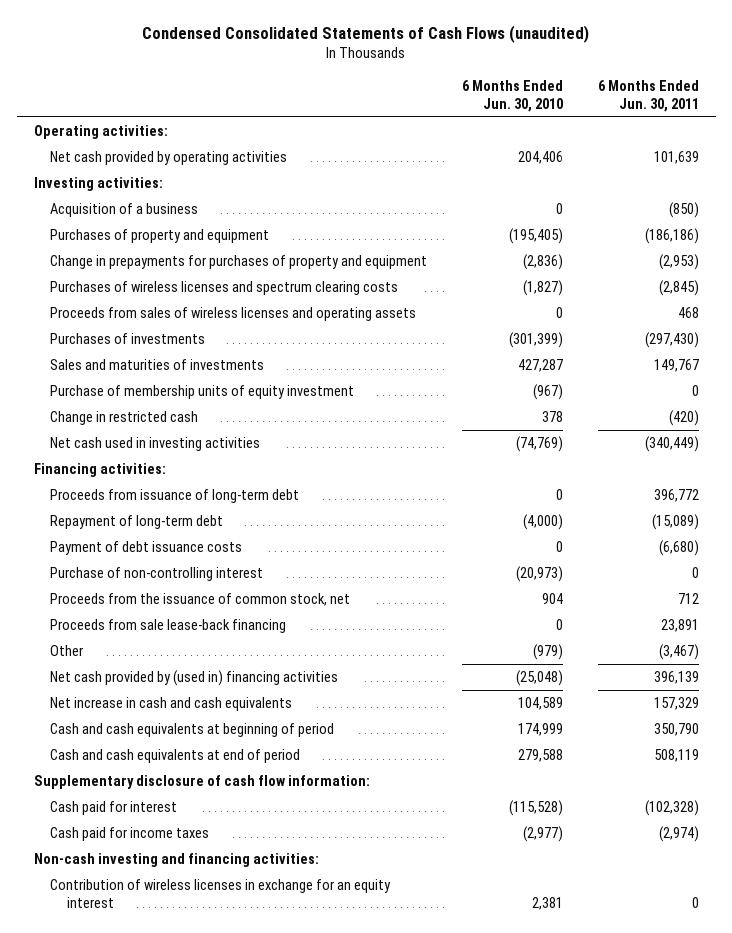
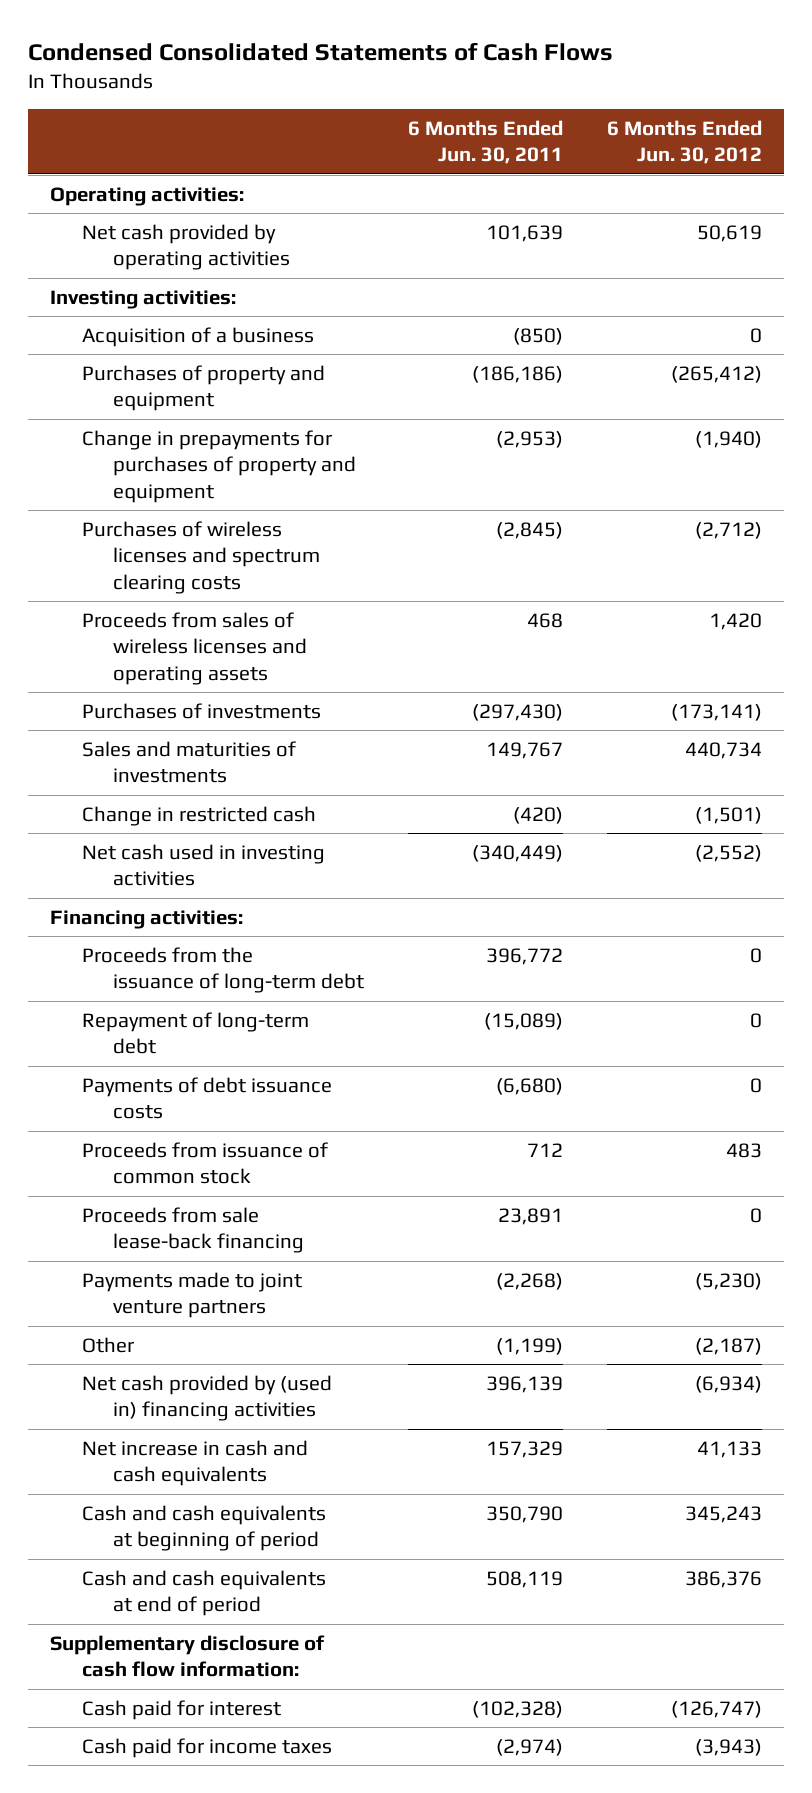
[142,24,590,43] Condensed Consolidated Statements of Cash Flows (unaudited) -> [28,42,614,62] Condensed Consolidated Statements of Cash Flows
[462,79,564,112] 6 Months Ended Jun. 30, 2010 -> none
none -> [606,119,762,165] 6 Months Ended Jun. 30, 2012
[50,385,355,400] Purchase of membership units of equity investment -> none
[50,489,300,504] Proceeds from issuance of long-term debt -> [81,946,365,994] Proceeds from the issuance of long-term debt
[50,567,264,582] Purchase of non-controlling interest -> none
[50,541,243,556] Payment of debt issuance costs -> [81,1076,332,1120] Payments of debt issuance costs
[50,593,351,607] Proceeds from the issuance of common stock, net -> [81,1141,328,1185] Proceeds from issuance of common stock
none -> [81,1271,302,1319] Payments made to joint venture partners
[658,644,699,661] (3,467) -> [495,1337,563,1355] (1,199)
[33,853,319,868] Non-cash investing and financing activities: -> none
[50,879,392,909] Contribution of wireless licenses in exchange for an equity interest -> none

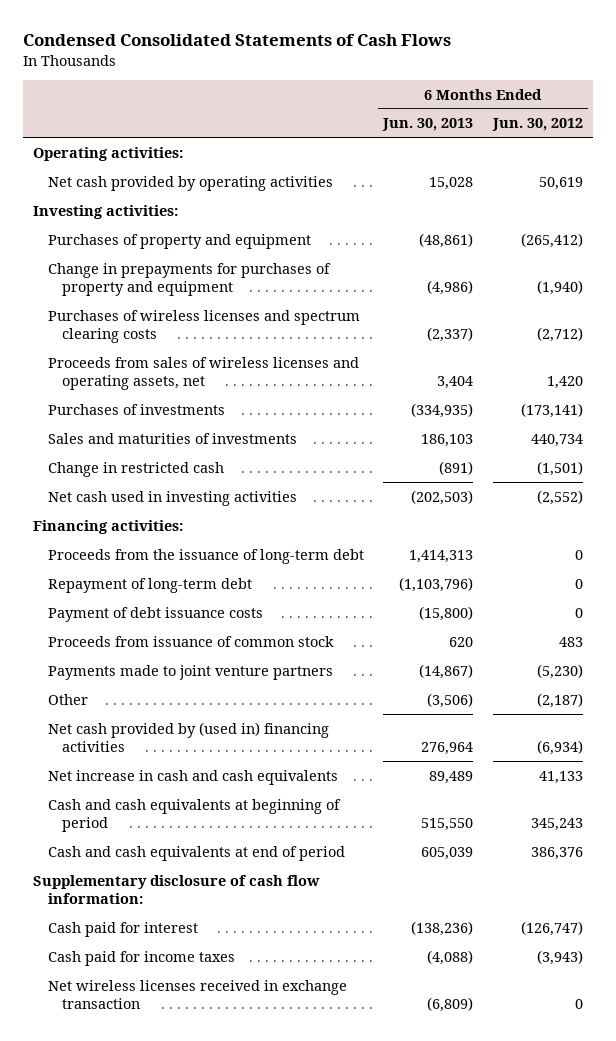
[407,119,563,165] 6 Months Ended Jun. 30, 2011 -> none
none -> [382,118,474,132] Jun. 30, 2013
[81,326,314,347] Acquisition of a business -> none
[81,611,308,685] Proceeds from sales of wireless licenses and operating assets -> [47,356,359,391] Proceeds from sales of wireless licenses and operating assets, net
[81,1076,332,1120] Payments of debt issuance costs -> [47,606,263,622] Payment of debt issuance costs
[81,1206,305,1254] Proceeds from sale lease-back financing -> none
none -> [47,979,347,1010] Net wireless licenses received in exchange transaction

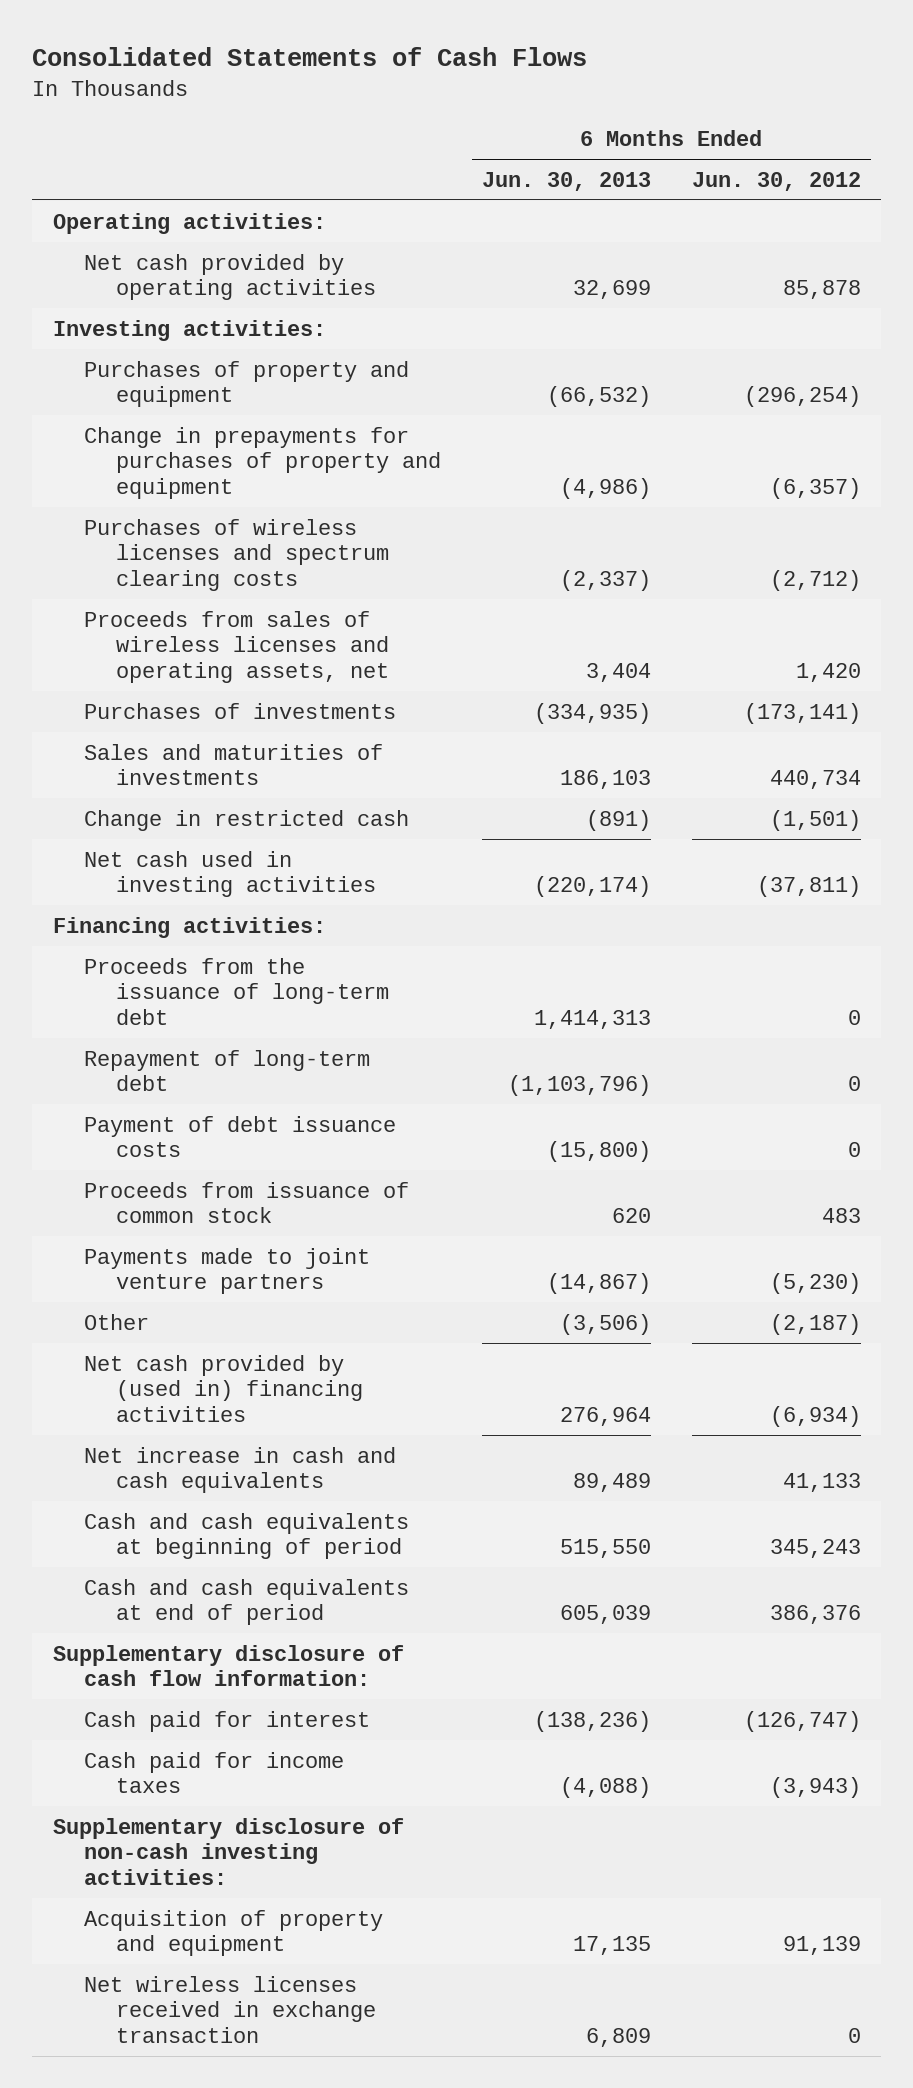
[23,33,452,46] Condensed Consolidated Statements of Cash Flows -> [32,47,588,67] Consolidated Statements of Cash Flows
[429,176,474,190] 15,028 -> [572,280,651,300] 32,699
[538,176,583,190] 50,619 -> [782,280,861,300] 85,878
[419,232,474,248] (48,861) -> [546,386,651,408] (66,532)
[520,232,583,248] (265,412) -> [743,386,861,408] (296,254)
[536,280,583,296] (1,940) -> [769,478,861,500] (6,357)
[411,489,474,505] (202,503) -> [533,876,651,898] (220,174)
[536,489,583,505] (2,552) -> [756,876,861,898] (37,811)
none -> [52,1817,404,1886] Supplementary disclosure of non-cash investing activities:
none -> [84,1909,384,1957] Acquisition of property and equipment
[427,997,474,1013] (6,809) -> [585,2028,651,2048] 6,809

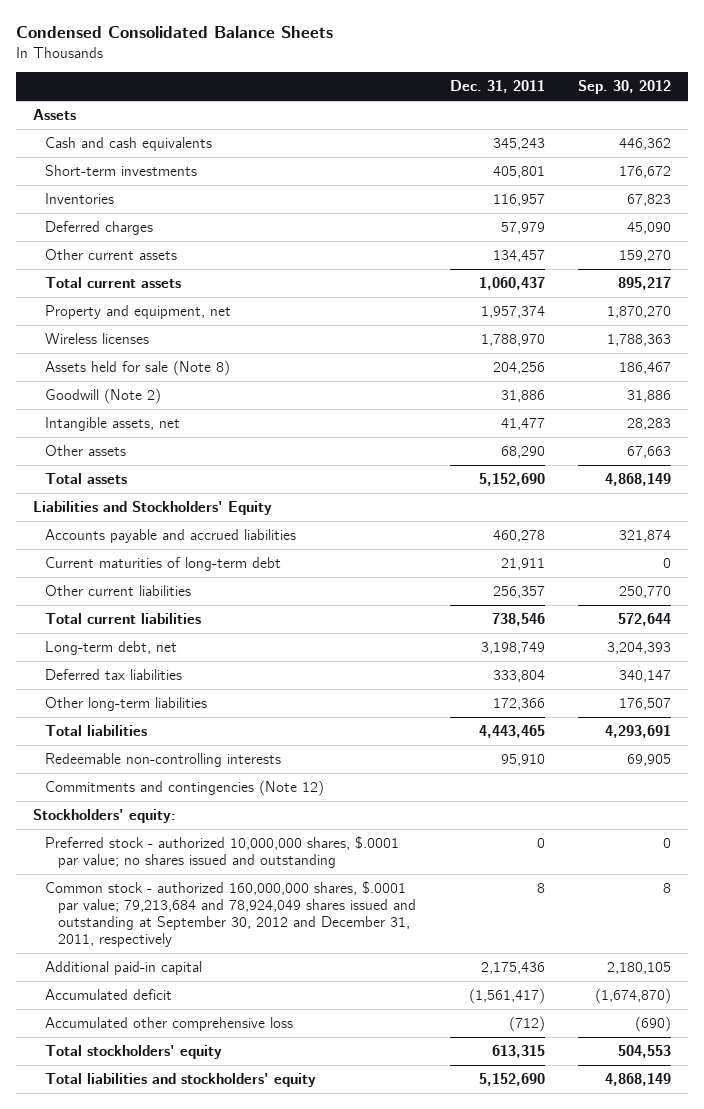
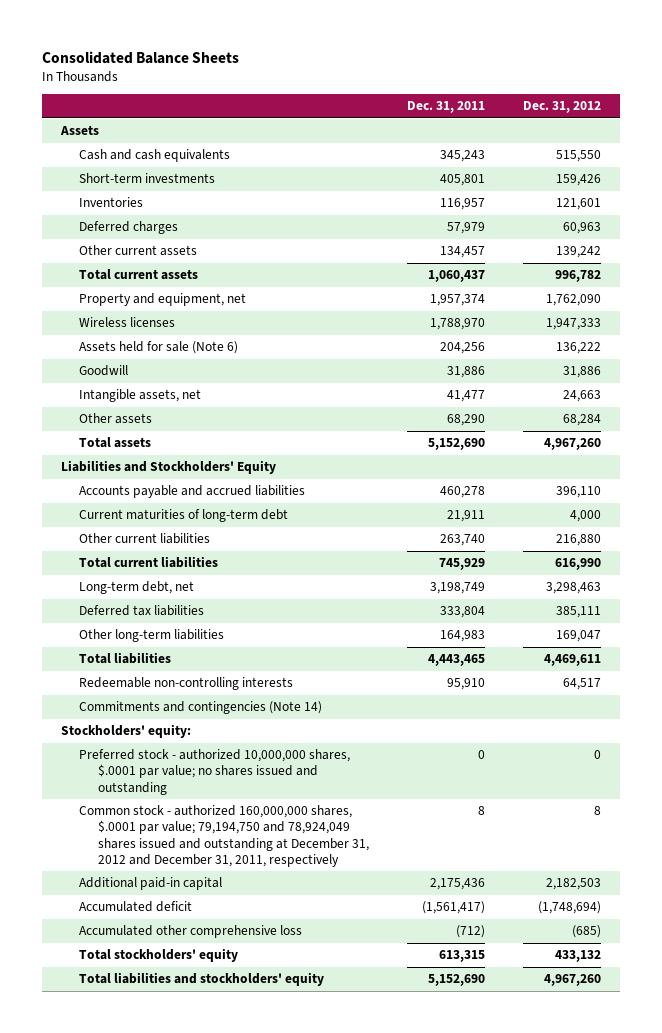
[15,26,333,39] Condensed Consolidated Balance Sheets -> [41,50,239,64] Consolidated Balance Sheets
[578,80,672,95] Sep. 30, 2012 -> none
none -> [522,101,601,114] Dec. 31, 2012
[45,359,231,376] Assets held for sale (Note 8) -> [79,341,239,355] Assets held for sale (Note 6)
[45,387,162,404] Goodwill (Note 2) -> [79,365,129,377] Goodwill
[492,585,545,598] 256,357 -> [439,534,485,547] 263,740
[491,612,545,626] 738,546 -> [438,558,485,571] 745,929
[492,697,545,710] 172,366 -> [439,630,485,643] 164,983
[45,779,325,796] Commitments and contingencies (Note 12) -> [79,701,323,715] Commitments and contingencies (Note 14)
[45,880,416,947] Common stock - authorized 160,000,000 shares, $.0001 par value; 79,213,684 and 78,924,049 shares issued and outstanding at September 30, 2012 and December 31, 2011, respectively -> [79,805,370,868] Common stock - authorized 160,000,000 shares, $.0001 par value; 79,194,750 and 78,924,049 shares issued and outstanding at December 31, 2012 and December 31, 2011, respectively

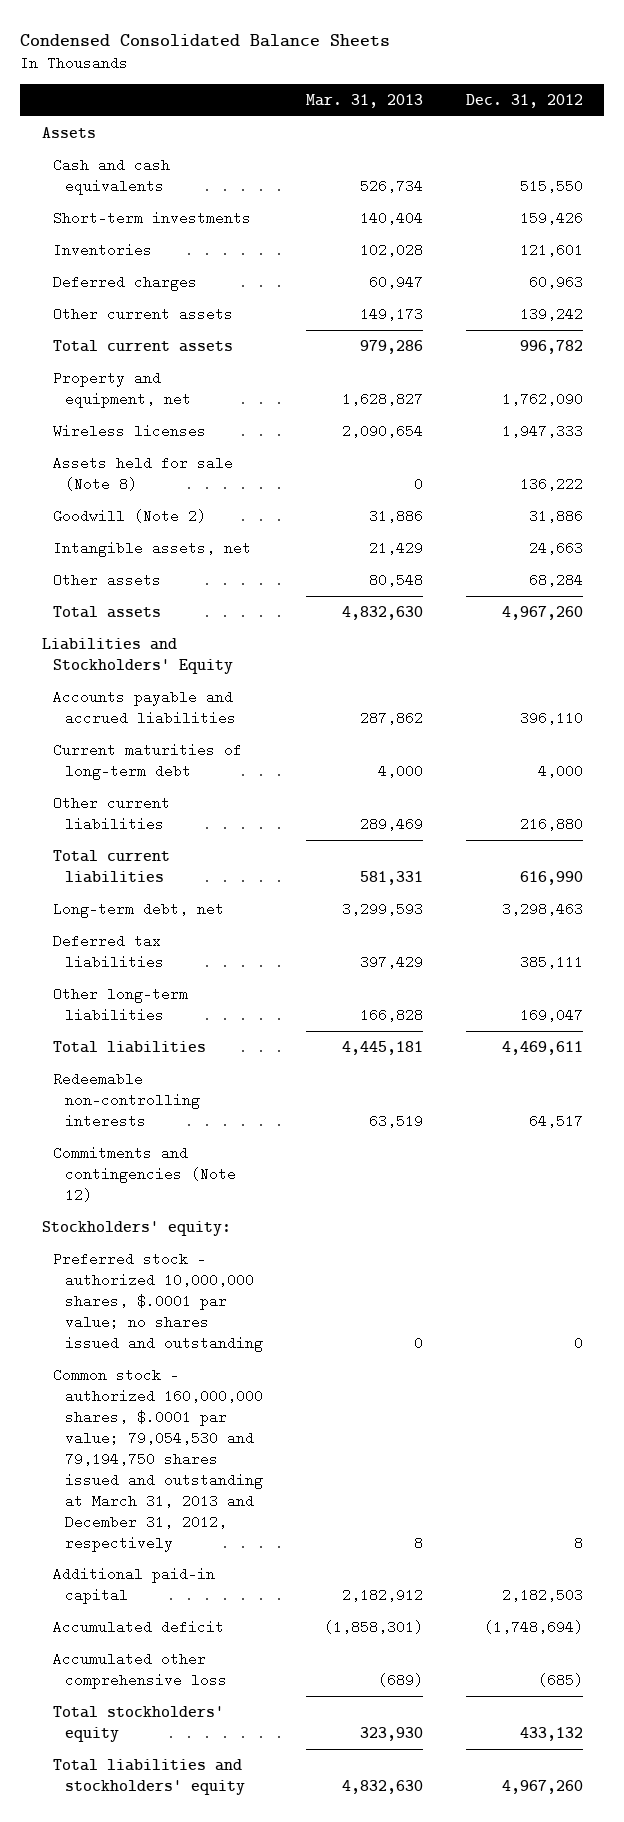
[41,50,239,64] Consolidated Balance Sheets -> [20,33,391,47] Condensed Consolidated Balance Sheets
[406,101,485,114] Dec. 31, 2011 -> none
none -> [305,94,423,109] Mar. 31, 2013
[79,341,239,355] Assets held for sale (Note 6) -> [53,455,234,491] Assets held for sale (Note 8)
[79,365,129,377] Goodwill -> [53,508,207,523] Goodwill (Note 2)
[79,701,323,715] Commitments and contingencies (Note 14) -> [53,1145,236,1202] Commitments and contingencies (Note 12)
[79,805,370,868] Common stock - authorized 160,000,000 shares, $.0001 par value; 79,194,750 and 78,924,049 shares issued and outstanding at December 31, 2012 and December 31, 2011, respectively -> [53,1367,263,1552] Common stock - authorized 160,000,000 shares, $.0001 par value; 79,054,530 and 79,194,750 shares issued and outstanding at March 31, 2013 and December 31, 2012, respectively

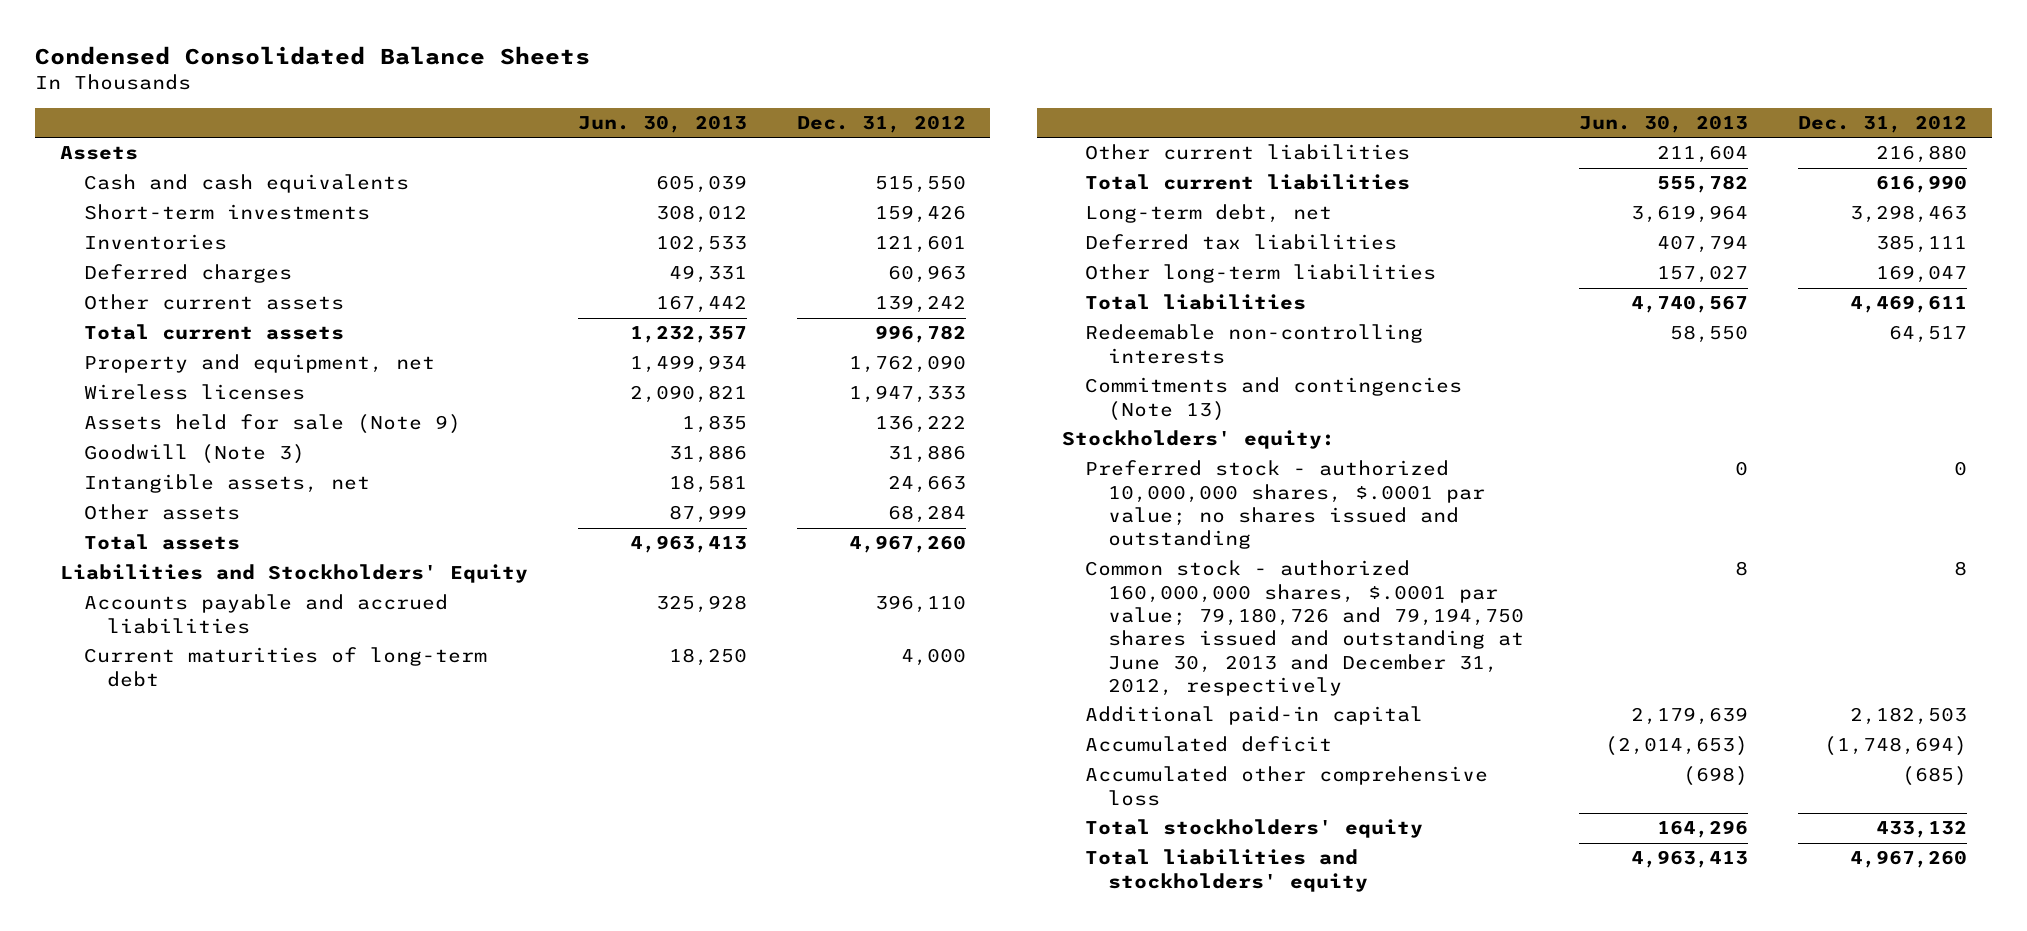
[305,94,423,109] Mar. 31, 2013 -> none
none -> [577,115,747,134] Jun. 30, 2013
[53,455,234,491] Assets held for sale (Note 8) -> [83,414,461,435] Assets held for sale (Note 9)
[53,508,207,523] Goodwill (Note 2) -> [83,444,305,465] Goodwill (Note 3)
[53,1145,236,1202] Commitments and contingencies (Note 12) -> [1084,377,1462,421] Commitments and contingencies (Note 13)
[53,1367,263,1552] Common stock - authorized 160,000,000 shares, $.0001 par value; 79,054,530 and 79,194,750 shares issued and outstanding at March 31, 2013 and December 31, 2012, respectively -> [1084,560,1525,696] Common stock - authorized 160,000,000 shares, $.0001 par value; 79,180,726 and 79,194,750 shares issued and outstanding at June 30, 2013 and December 31, 2012, respectively

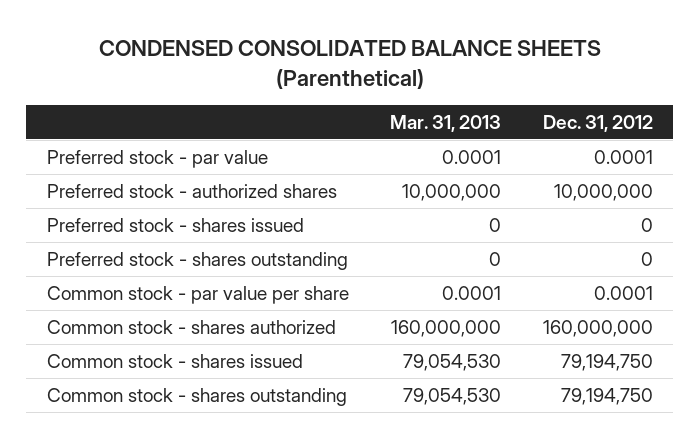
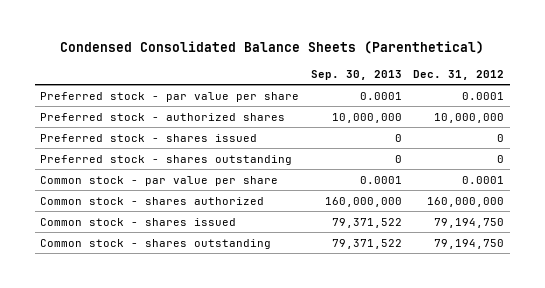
[98,40,601,89] CONDENSED CONSOLIDATED BALANCE SHEETS (Parenthetical) -> [60,40,485,54] Condensed Consolidated Balance Sheets (Parenthetical)
[390,114,502,132] Mar. 31, 2013 -> none
none -> [310,69,402,80] Sep. 30, 2013
[47,150,269,169] Preferred stock - par value -> [40,91,300,102] Preferred stock - par value per share

